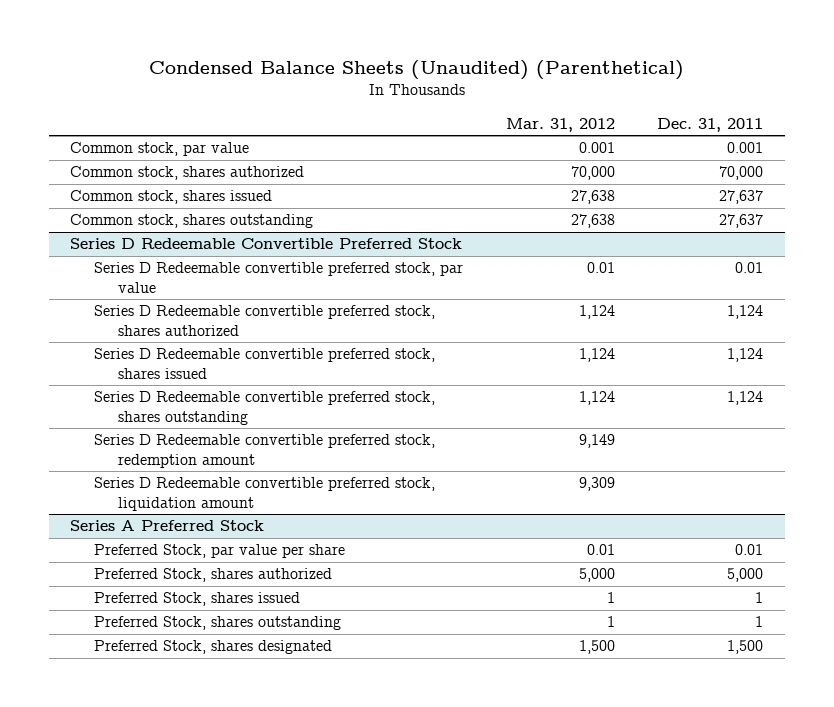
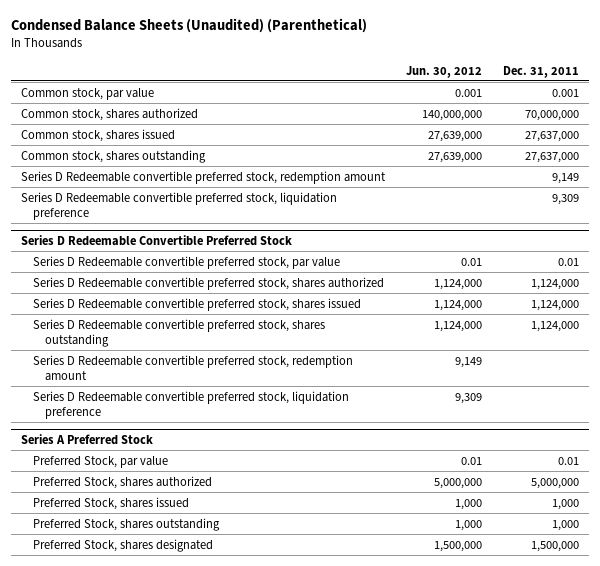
[505,117,615,132] Mar. 31, 2012 -> none
none -> [406,65,483,78] Jun. 30, 2012
[719,166,764,181] 70,000 -> [524,109,579,121] 70,000,000
[719,190,764,205] 27,637 -> [524,130,579,142] 27,637,000
[719,214,764,229] 27,637 -> [524,151,579,163] 27,637,000
none -> [21,170,387,184] Series D Redeemable convertible preferred stock, redemption amount
none -> [21,191,338,220] Series D Redeemable convertible preferred stock, liquidation preference
[727,305,764,320] 1,124 -> [530,278,579,290] 1,124,000
[727,348,764,363] 1,124 -> [530,299,579,311] 1,124,000
[727,391,764,406] 1,124 -> [530,320,579,332] 1,124,000
[94,477,436,511] Series D Redeemable convertible preferred stock, liquidation amount -> [32,390,349,419] Series D Redeemable convertible preferred stock, liquidation preference
[94,544,346,559] Preferred Stock, par value per share -> [32,455,168,468] Preferred Stock, par value
[727,568,764,583] 5,000 -> [530,477,579,489] 5,000,000
[755,592,764,604] 1 -> [551,498,579,510] 1,000
[755,616,764,628] 1 -> [551,519,579,531] 1,000
[727,640,764,655] 1,500 -> [530,540,579,552] 1,500,000

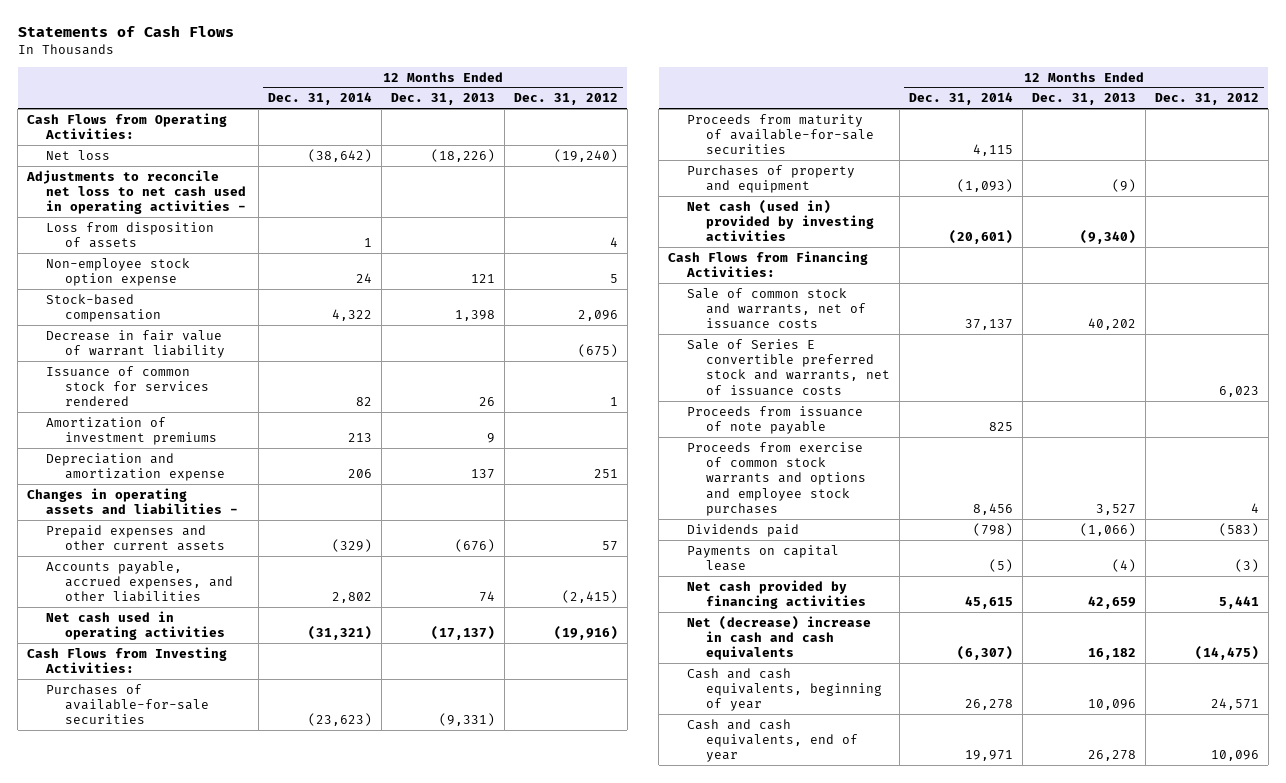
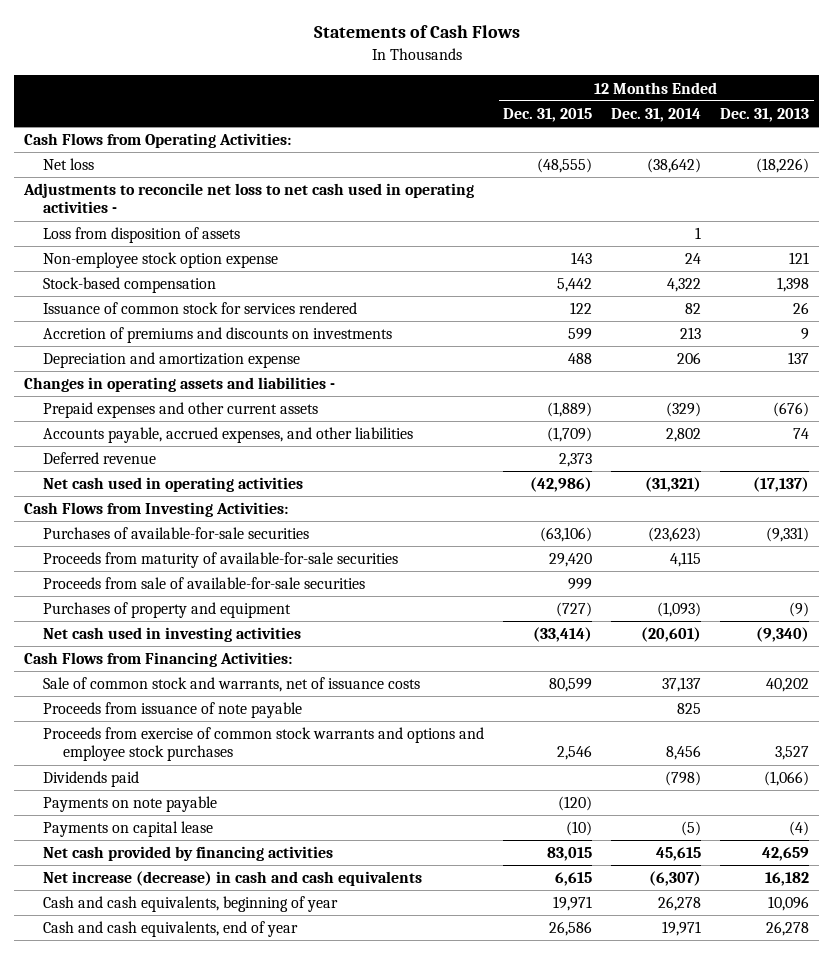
[513,93,618,106] Dec. 31, 2012 -> none
none -> [503,107,593,122] Dec. 31, 2015
[46,329,226,359] Decrease in fair value of warrant liability -> none
[46,416,218,446] Amortization of investment premiums -> [43,327,393,344] Accretion of premiums and discounts on investments
none -> [43,452,157,465] Deferred revenue
none -> [43,577,366,590] Proceeds from sale of available-for-sale securities
[687,199,875,242] Net cash (used in) provided by investing activities -> [43,627,302,643] Net cash used in investing activities
[687,338,891,396] Sale of Series E convertible preferred stock and warrants, net of issuance costs -> none
none -> [43,796,218,813] Payments on note payable
[687,615,872,661] Net (decrease) increase in cash and cash equivalents -> [43,871,423,887] Net increase (decrease) in cash and cash equivalents

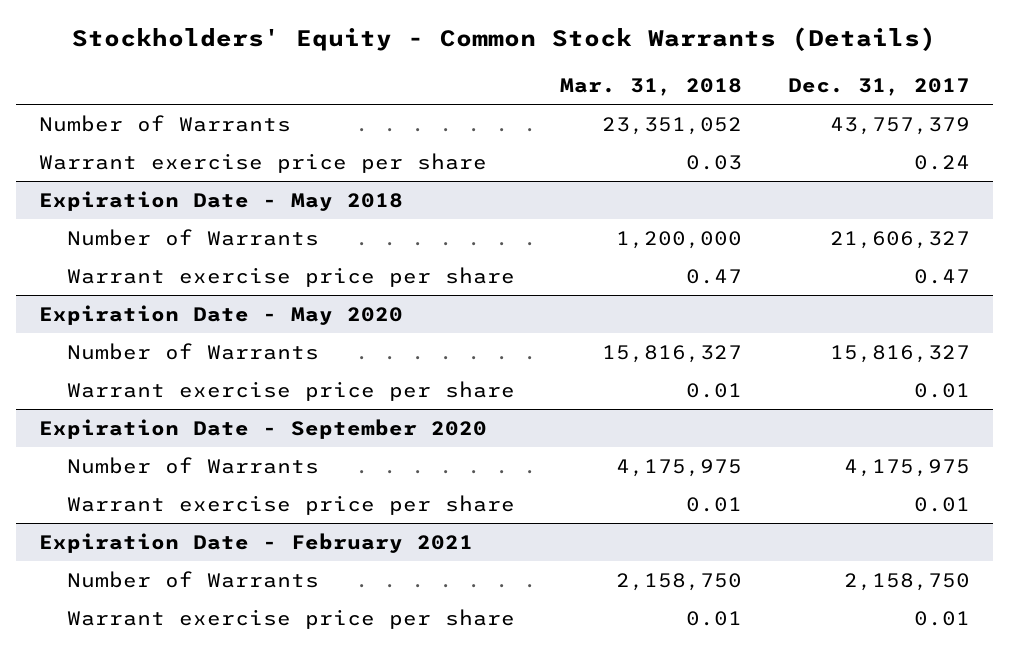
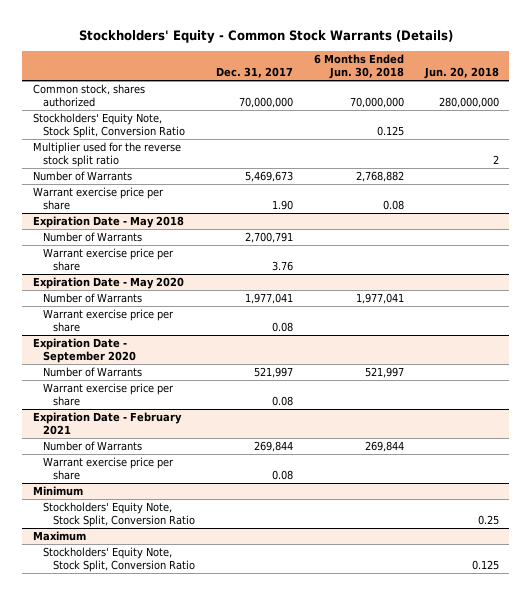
[560,77,743,96] Mar. 31, 2018 -> none
none -> [313,54,404,80] 6 Months Ended Jun. 30, 2018
none -> [423,67,499,80] Jun. 20, 2018
none -> [32,84,145,108] Common stock, shares authorized
none -> [32,113,185,139] Stockholders' Equity Note, Stock Split, Conversion Ratio
none -> [32,142,181,168] Multiplier used for the reverse stock split ratio
[829,116,970,135] 43,757,379 -> [244,171,293,183] 5,469,673
[913,154,970,170] 0.24 -> [271,200,293,211] 1.90
[829,230,970,249] 21,606,327 -> [244,232,293,244] 2,700,791
[913,268,970,284] 0.47 -> [271,261,293,272] 3.76
[829,344,970,363] 15,816,327 -> [244,293,293,305] 1,977,041
[913,382,970,398] 0.01 -> [271,322,293,333] 0.08
[843,458,970,477] 4,175,975 -> [253,367,293,379] 521,997
[913,496,970,512] 0.01 -> [271,396,293,407] 0.08
[843,572,970,591] 2,158,750 -> [253,441,293,453] 269,844
[913,610,970,626] 0.01 -> [271,470,293,481] 0.08
none -> [32,486,83,497] Minimum
none -> [42,502,195,528] Stockholders' Equity Note, Stock Split, Conversion Ratio
none -> [32,531,86,542] Maximum
none -> [42,547,195,573] Stockholders' Equity Note, Stock Split, Conversion Ratio

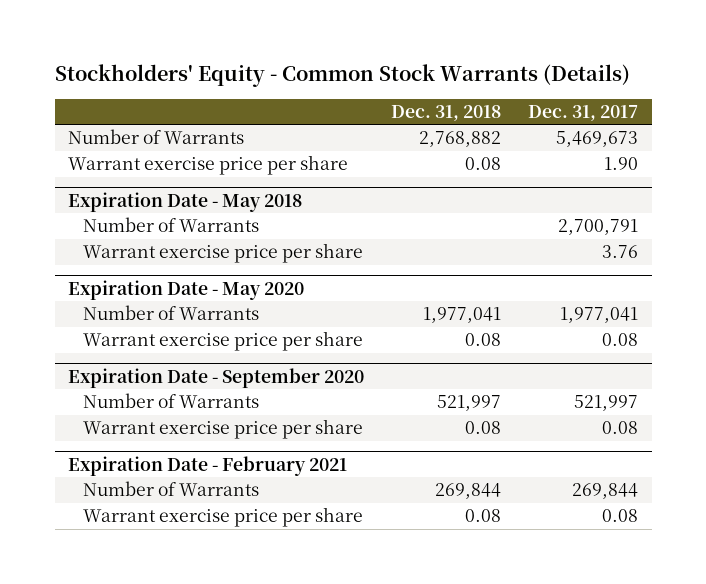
[313,54,404,80] 6 Months Ended Jun. 30, 2018 -> none
[423,67,499,80] Jun. 20, 2018 -> none
none -> [391,104,502,121] Dec. 31, 2018
[32,84,145,108] Common stock, shares authorized -> none
[32,113,185,139] Stockholders' Equity Note, Stock Split, Conversion Ratio -> none
[32,142,181,168] Multiplier used for the reverse stock split ratio -> none
[32,486,83,497] Minimum -> none
[42,502,195,528] Stockholders' Equity Note, Stock Split, Conversion Ratio -> none
[32,531,86,542] Maximum -> none
[42,547,195,573] Stockholders' Equity Note, Stock Split, Conversion Ratio -> none

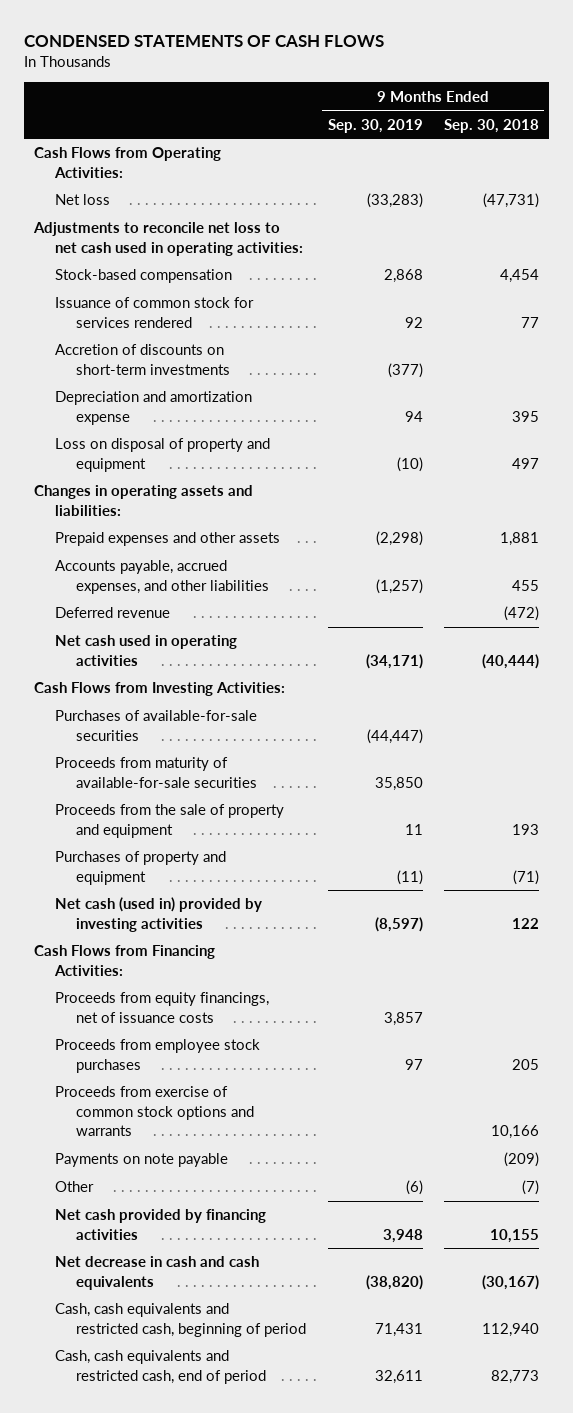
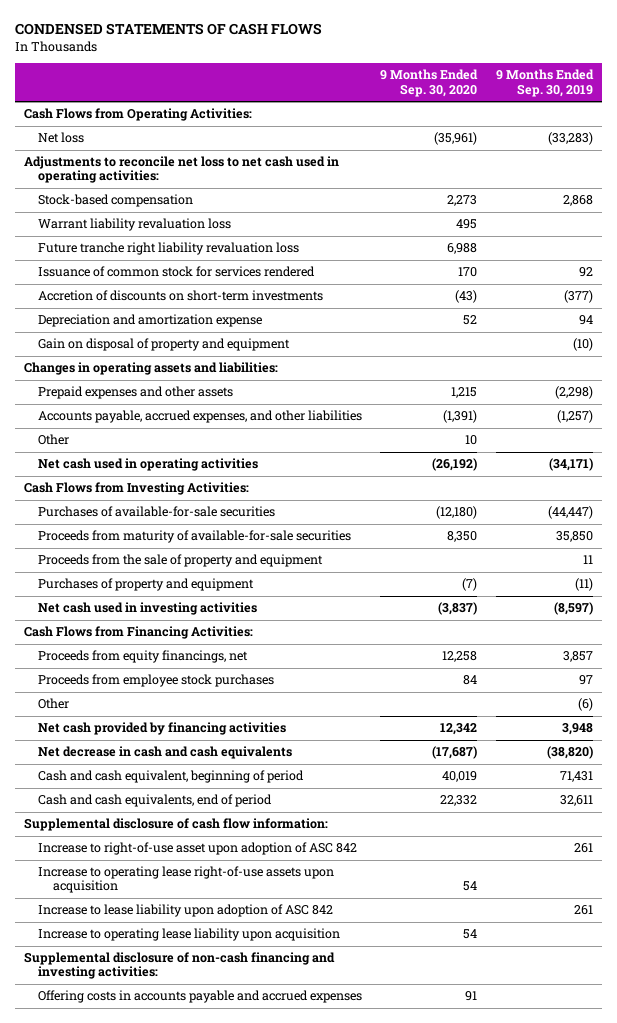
[443,118,539,133] Sep. 30, 2018 -> none
none -> [380,69,479,97] 9 Months Ended Sep. 30, 2020
none -> [38,218,232,232] Warrant liability revaluation loss
none -> [38,242,300,256] Future tranche right liability revaluation loss
[55,438,271,472] Loss on disposal of property and equipment -> [38,338,291,352] Gain on disposal of property and equipment
[55,607,171,619] Deferred revenue -> none
none -> [38,434,70,446] Other
[55,897,263,932] Net cash (used in) provided by investing activities -> [38,602,258,616] Net cash used in investing activities
[55,992,270,1023] Proceeds from equity financings, net of issuance costs -> [38,650,249,664] Proceeds from equity financings, net
[55,1086,255,1137] Proceeds from exercise of common stock options and warrants -> none
[55,1153,229,1168] Payments on note payable -> none
[55,1303,307,1337] Cash, cash equivalents and restricted cash, beginning of period -> [38,770,305,784] Cash and cash equivalent, beginning of period
[55,1350,267,1384] Cash, cash equivalents and restricted cash, end of period -> [38,794,273,808] Cash and cash equivalents, end of period
none -> [24,818,329,832] Supplemental disclosure of cash flow information:
none -> [38,842,358,856] Increase to right-of-use asset upon adoption of ASC 842
none -> [38,866,335,894] Increase to operating lease right-of-use assets upon acquisition
none -> [38,904,334,918] Increase to lease liability upon adoption of ASC 842
none -> [38,928,341,942] Increase to operating lease liability upon acquisition
none -> [24,952,336,980] Supplemental disclosure of non-cash financing and investing activities:
none -> [38,990,363,1004] Offering costs in accounts payable and accrued expenses

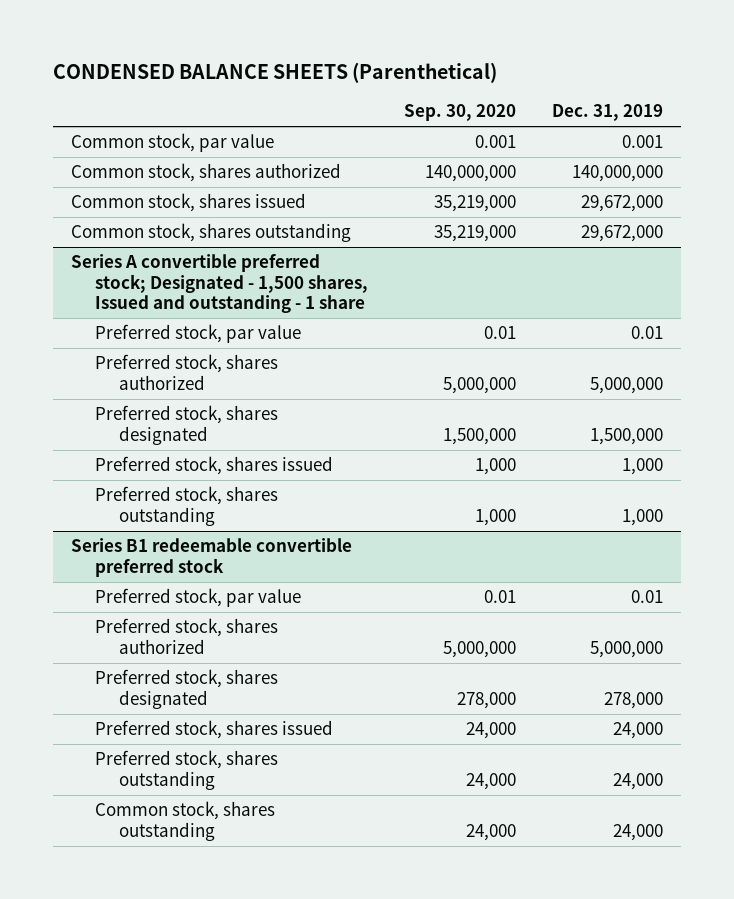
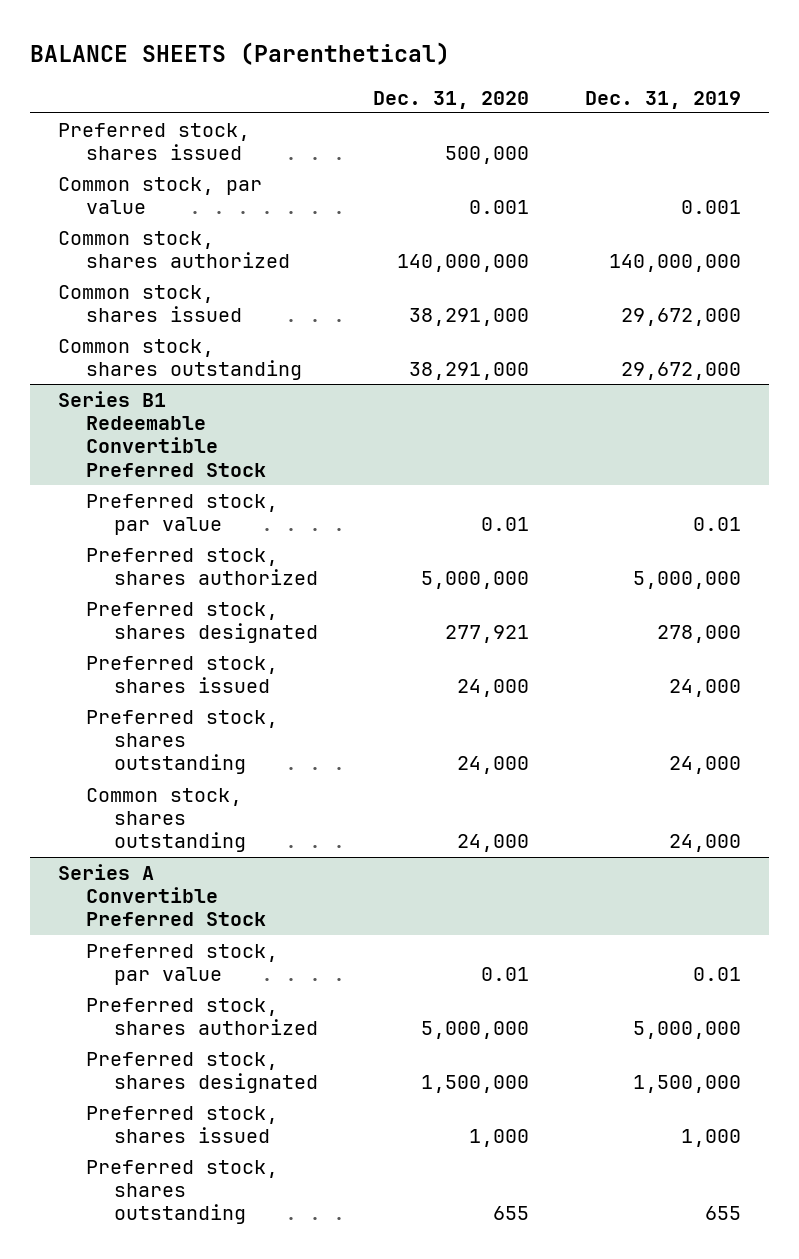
[53,62,498,84] CONDENSED BALANCE SHEETS (Parenthetical) -> [30,41,451,65] BALANCE SHEETS (Parenthetical)
[404,104,517,122] Sep. 30, 2020 -> none
none -> [373,90,530,109] Dec. 31, 2020
none -> [58,122,251,161] Preferred stock, shares issued
[70,254,369,314] Series A convertible preferred stock; Designated - 1,500 shares, Issued and outstanding - 1 share -> none
[95,324,302,344] Preferred stock, par value -> none
[95,354,279,390] Preferred stock, shares authorized -> none
[95,405,279,445] Preferred stock, shares designated -> none
[95,456,334,476] Preferred stock, shares issued -> none
[95,486,279,526] Preferred stock, shares outstanding -> none
[70,538,352,577] Series B1 redeemable convertible preferred stock -> [58,390,266,477] Series B1 Redeemable Convertible Preferred Stock
none -> [58,863,266,927] Series A Convertible Preferred Stock
none -> [85,943,278,986] Preferred stock, par value
none -> [85,997,318,1036] Preferred stock, shares authorized
none -> [85,1051,318,1094] Preferred stock, shares designated
none -> [85,1105,278,1144] Preferred stock, shares issued
none -> [85,1159,278,1225] Preferred stock, shares outstanding

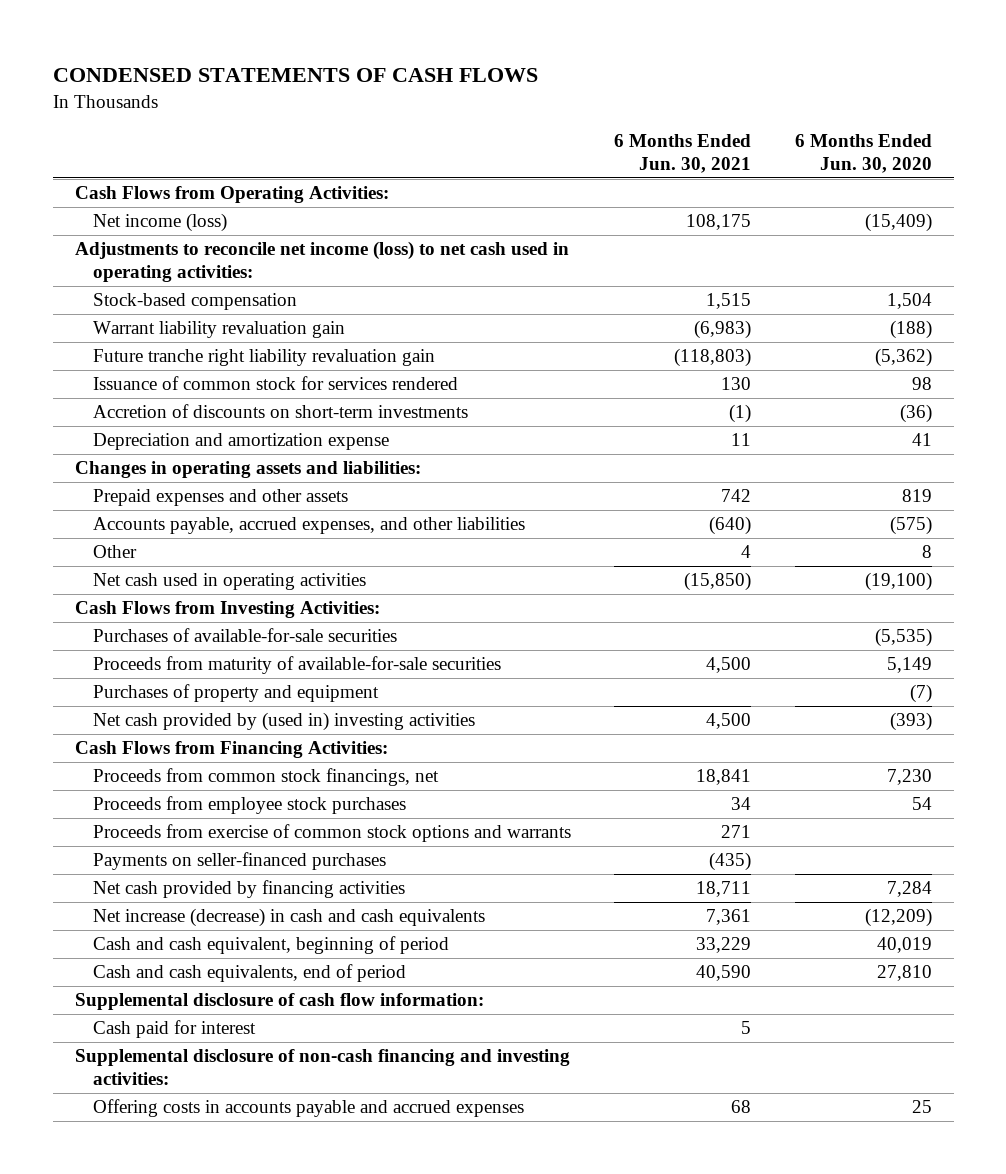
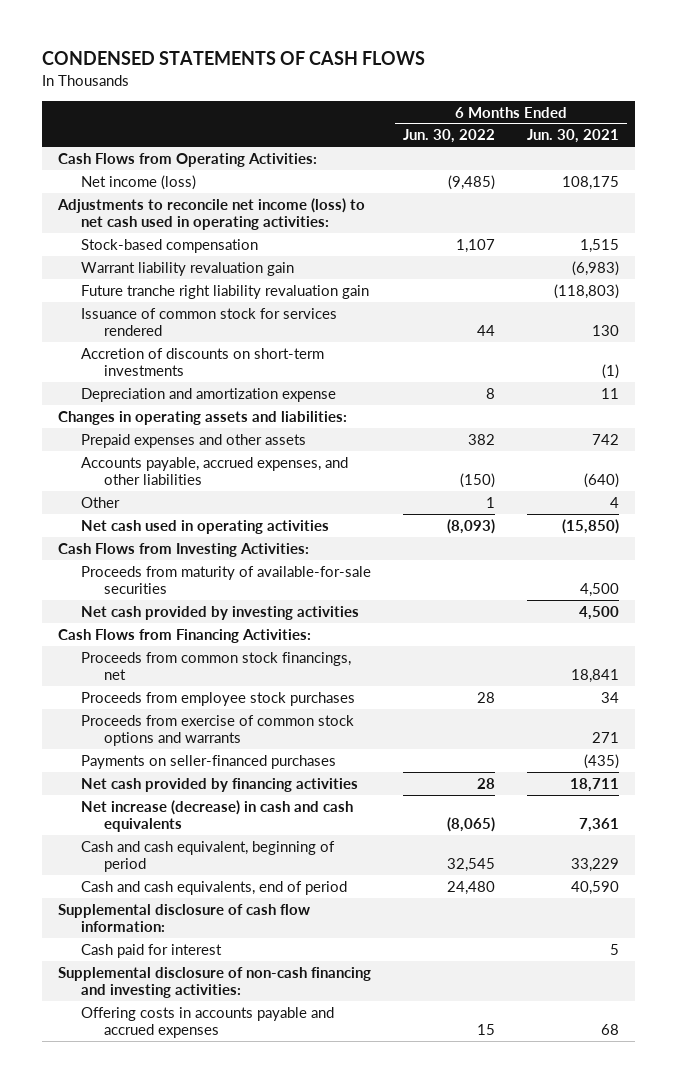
[794,134,932,173] 6 Months Ended Jun. 30, 2020 -> none
none -> [403,129,496,144] Jun. 30, 2022
[92,628,397,643] Purchases of available-for-sale securities -> none
[92,684,379,703] Purchases of property and equipment -> none
[92,712,475,732] Net cash provided by (used in) investing activities -> [81,605,360,620] Net cash provided by investing activities

